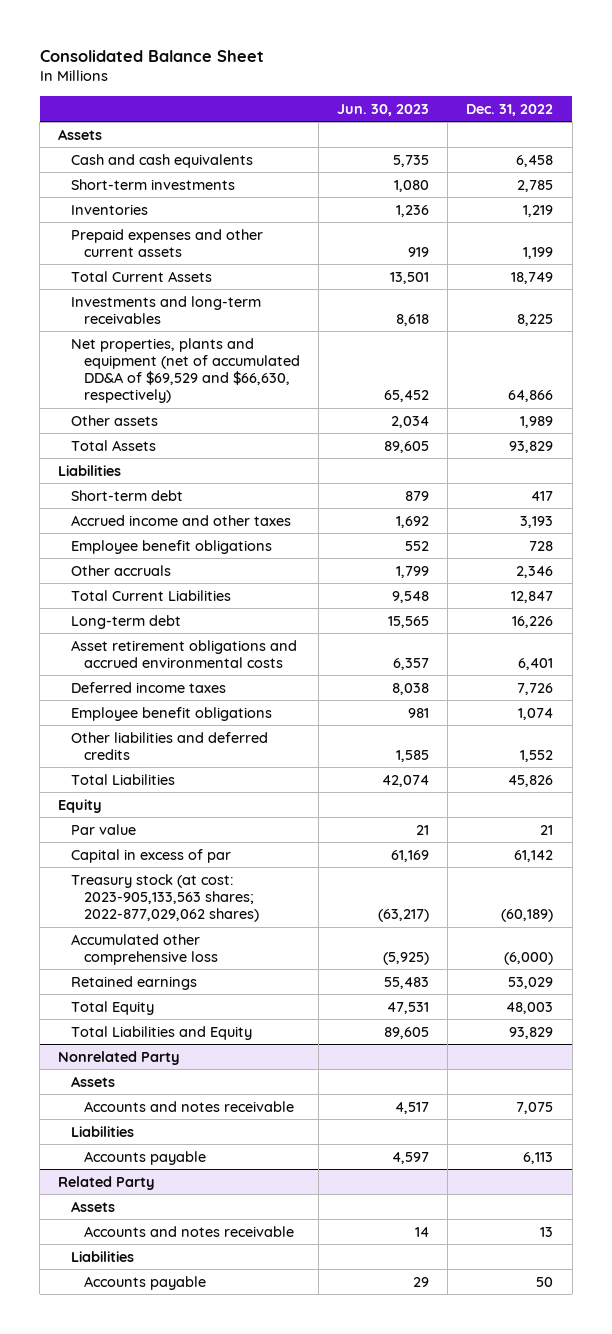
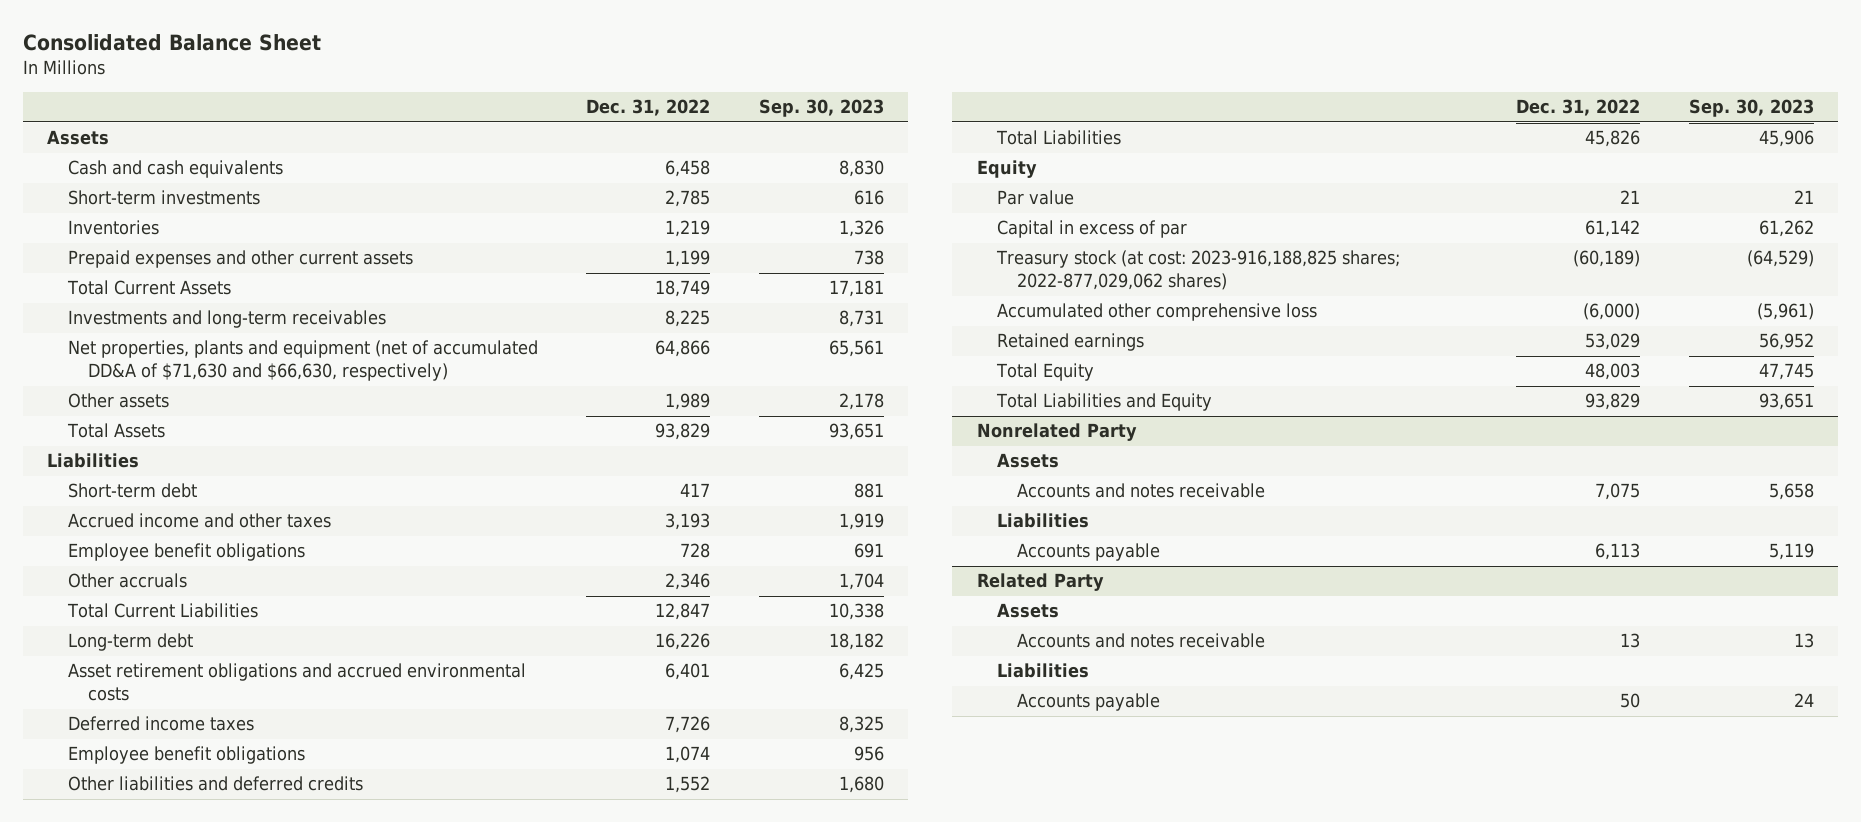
[337,103,430,116] Jun. 30, 2023 -> none
none -> [759,99,885,118] Sep. 30, 2023
[71,337,300,403] Net properties, plants and equipment (net of accumulated DD&A of $69,529 and $66,630, respectively) -> [67,340,538,382] Net properties, plants and equipment (net of accumulated DD&A of $71,630 and $66,630, respectively)
[71,873,259,922] Treasury stock (at cost: 2023-905,133,563 shares; 2022-877,029,062 shares) -> [996,250,1401,291] Treasury stock (at cost: 2023-916,188,825 shares; 2022-877,029,062 shares)

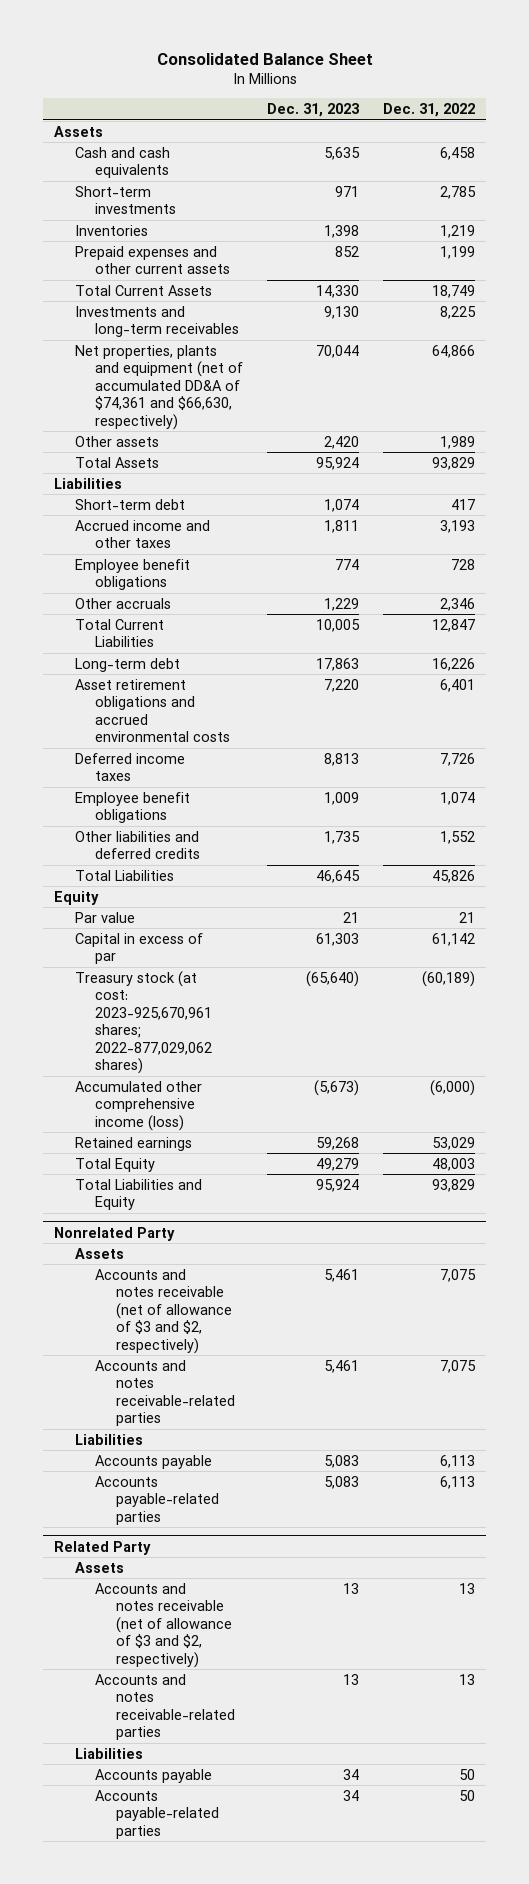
[759,99,885,118] Sep. 30, 2023 -> none
none -> [266,103,359,118] Dec. 31, 2023
[67,340,538,382] Net properties, plants and equipment (net of accumulated DD&A of $71,630 and $66,630, respectively) -> [74,344,244,430] Net properties, plants and equipment (net of accumulated DD&A of $74,361 and $66,630, respectively)
[996,250,1401,291] Treasury stock (at cost: 2023-916,188,825 shares; 2022-877,029,062 shares) -> [74,970,213,1075] Treasury stock (at cost: 2023-925,670,961 shares; 2022-877,029,062 shares)
[997,303,1318,322] Accumulated other comprehensive loss -> [74,1080,202,1131] Accumulated other comprehensive income (loss)
[1017,483,1266,499] Accounts and notes receivable -> [95,1268,232,1354] Accounts and notes receivable (net of allowance of $3 and $2, respectively)
none -> [95,1359,235,1427] Accounts and notes receivable-related parties
none -> [95,1475,219,1525] Accounts payable-related parties
[1017,633,1266,649] Accounts and notes receivable -> [95,1582,232,1668] Accounts and notes receivable (net of allowance of $3 and $2, respectively)
none -> [95,1673,235,1741] Accounts and notes receivable-related parties
none -> [95,1789,219,1839] Accounts payable-related parties

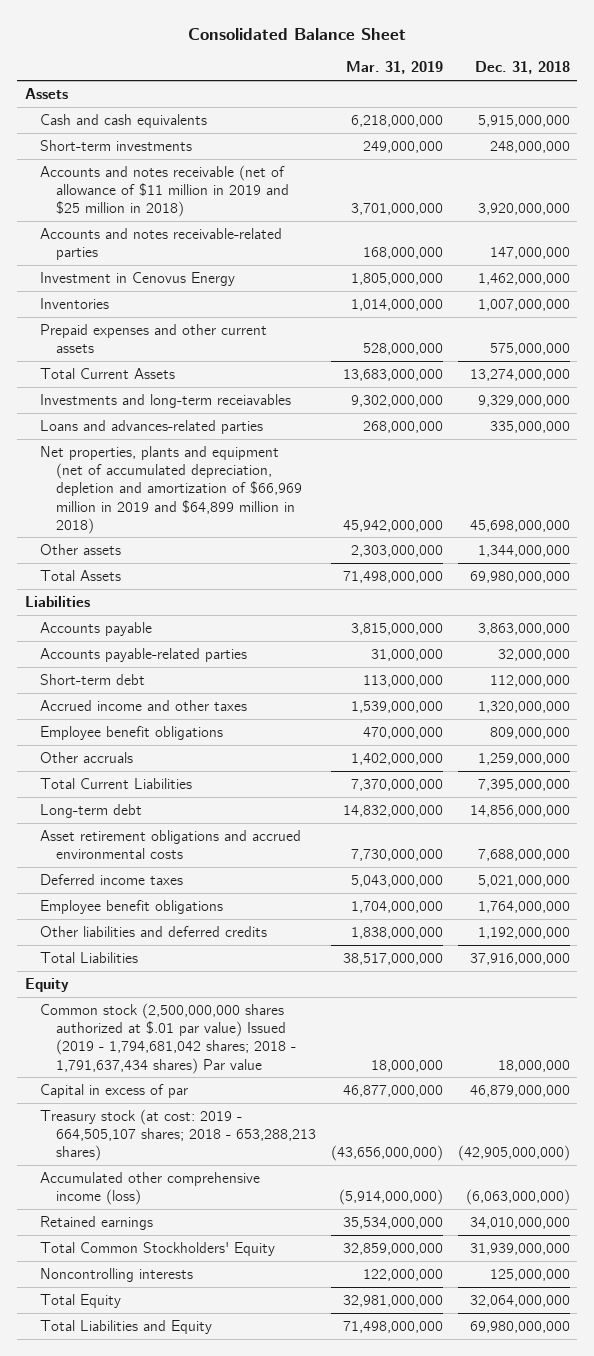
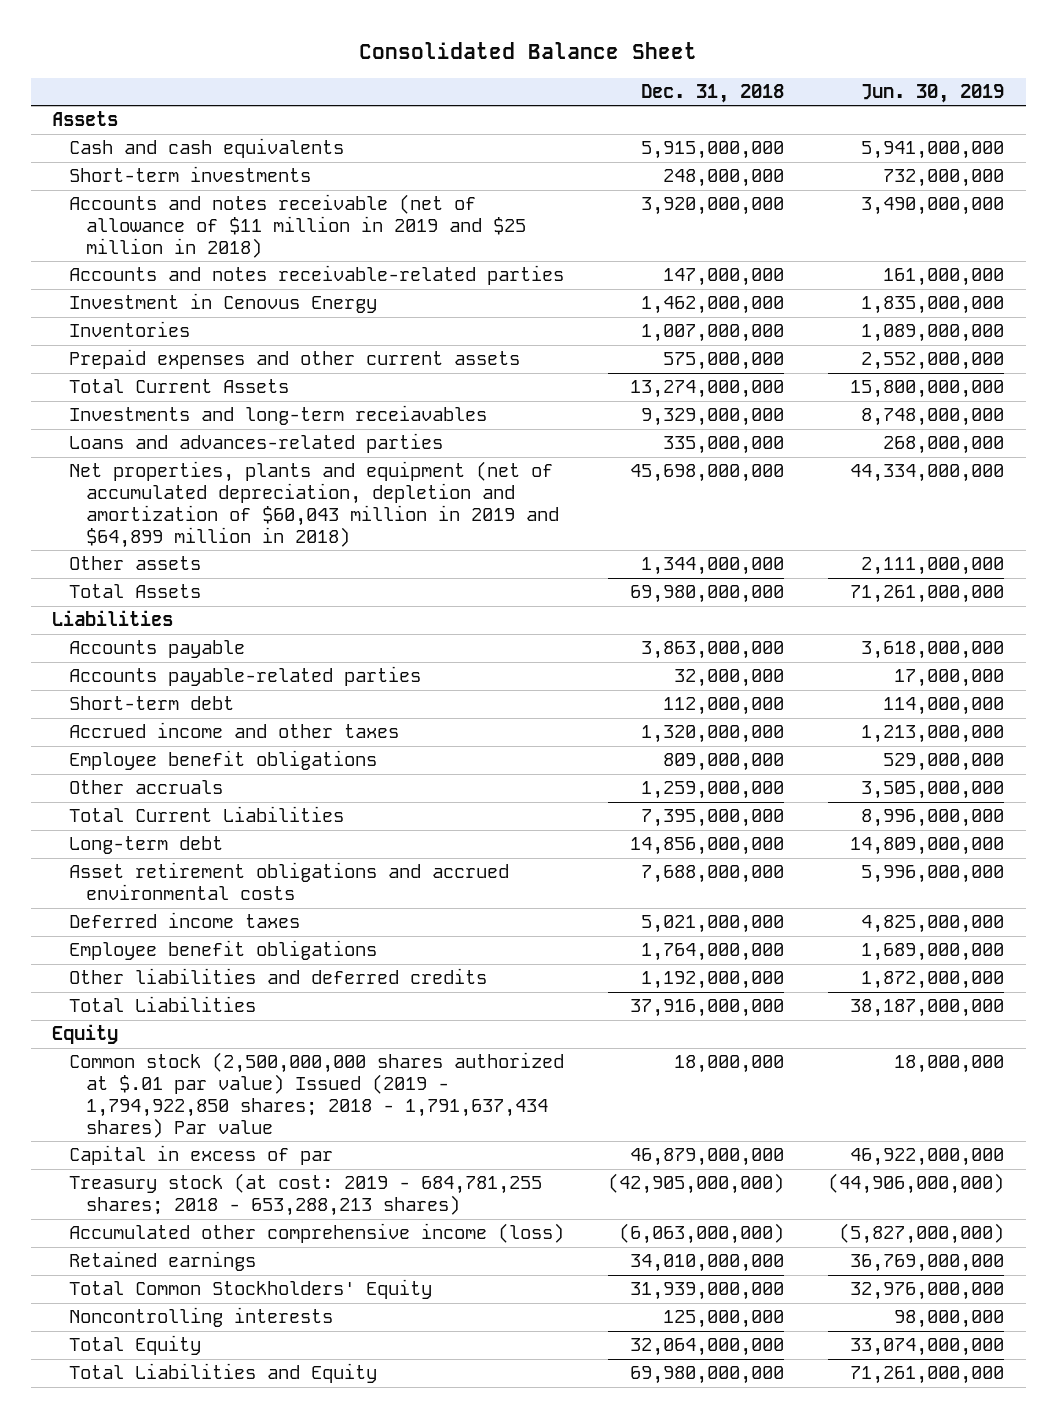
[345,61,443,75] Mar. 31, 2019 -> none
none -> [861,83,1005,103] Jun. 30, 2019
[40,445,303,534] Net properties, plants and equipment (net of accumulated depreciation, depletion and amortization of $66,969 million in 2019 and $64,899 million in 2018) -> [69,461,560,548] Net properties, plants and equipment (net of accumulated depreciation, depletion and amortization of $60,043 million in 2019 and $64,899 million in 2018)
[40,1002,297,1074] Common stock (2,500,000,000 shares authorized at $.01 par value) Issued (2019 - 1,794,681,042 shares; 2018 - 1,791,637,434 shares) Par value -> [69,1052,565,1138] Common stock (2,500,000,000 shares authorized at $.01 par value) Issued (2019 - 1,794,922,850 shares; 2018 - 1,791,637,434 shares) Par value
[40,1108,317,1162] Treasury stock (at cost: 2019 - 664,505,107 shares; 2018 - 653,288,213 shares) -> [69,1173,543,1217] Treasury stock (at cost: 2019 - 684,781,255 shares; 2018 - 653,288,213 shares)

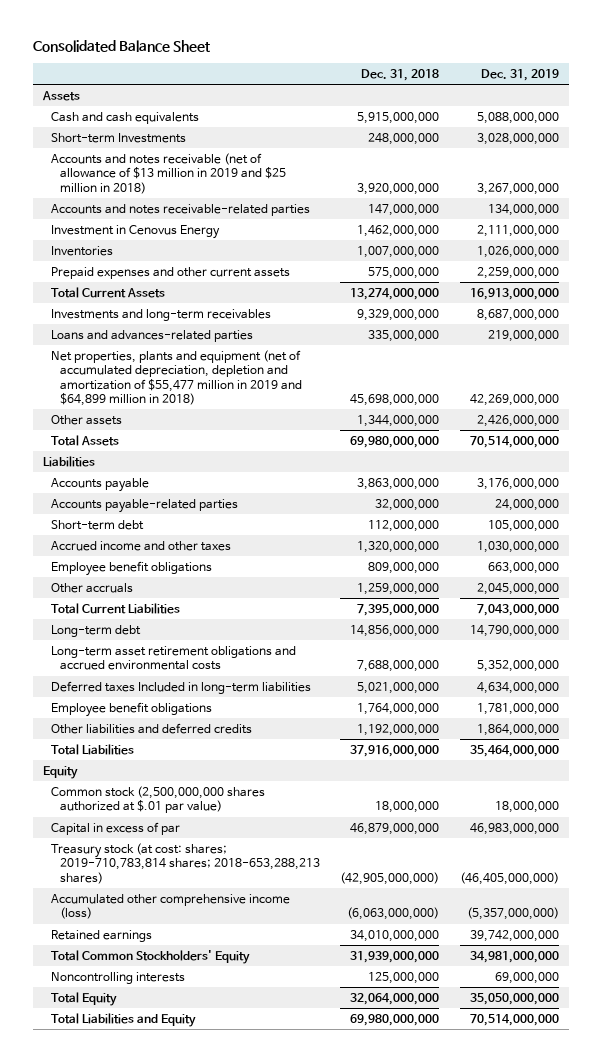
[861,83,1005,103] Jun. 30, 2019 -> none
none -> [481,69,560,82] Dec. 31, 2019
[69,166,312,183] Short-term investments -> [51,132,187,143] Short-term Investments
[69,194,527,258] Accounts and notes receivable (net of allowance of $11 million in 2019 and $25 million in 2018) -> [51,152,286,194] Accounts and notes receivable (net of allowance of $13 million in 2019 and $25 million in 2018)
[69,405,488,426] Investments and long-term receiavables -> [51,308,272,321] Investments and long-term receivables
[69,461,560,548] Net properties, plants and equipment (net of accumulated depreciation, depletion and amortization of $60,043 million in 2019 and $64,899 million in 2018) -> [51,349,302,406] Net properties, plants and equipment (net of accumulated depreciation, depletion and amortization of $55,477 million in 2019 and $64,899 million in 2018)
[69,862,510,901] Asset retirement obligations and accrued environmental costs -> [51,645,297,671] Long-term asset retirement obligations and accrued environmental costs
[69,912,301,929] Deferred income taxes -> [51,680,312,694] Deferred taxes Included in long-term liabilities
[69,1052,565,1138] Common stock (2,500,000,000 shares authorized at $.01 par value) Issued (2019 - 1,794,922,850 shares; 2018 - 1,791,637,434 shares) Par value -> [51,785,266,814] Common stock (2,500,000,000 shares authorized at $.01 par value)
[69,1173,543,1217] Treasury stock (at cost: 2019 - 684,781,255 shares; 2018 - 653,288,213 shares) -> [51,842,320,884] Treasury stock (at cost: shares; 2019-710,783,814 shares; 2018-653,288,213 shares)

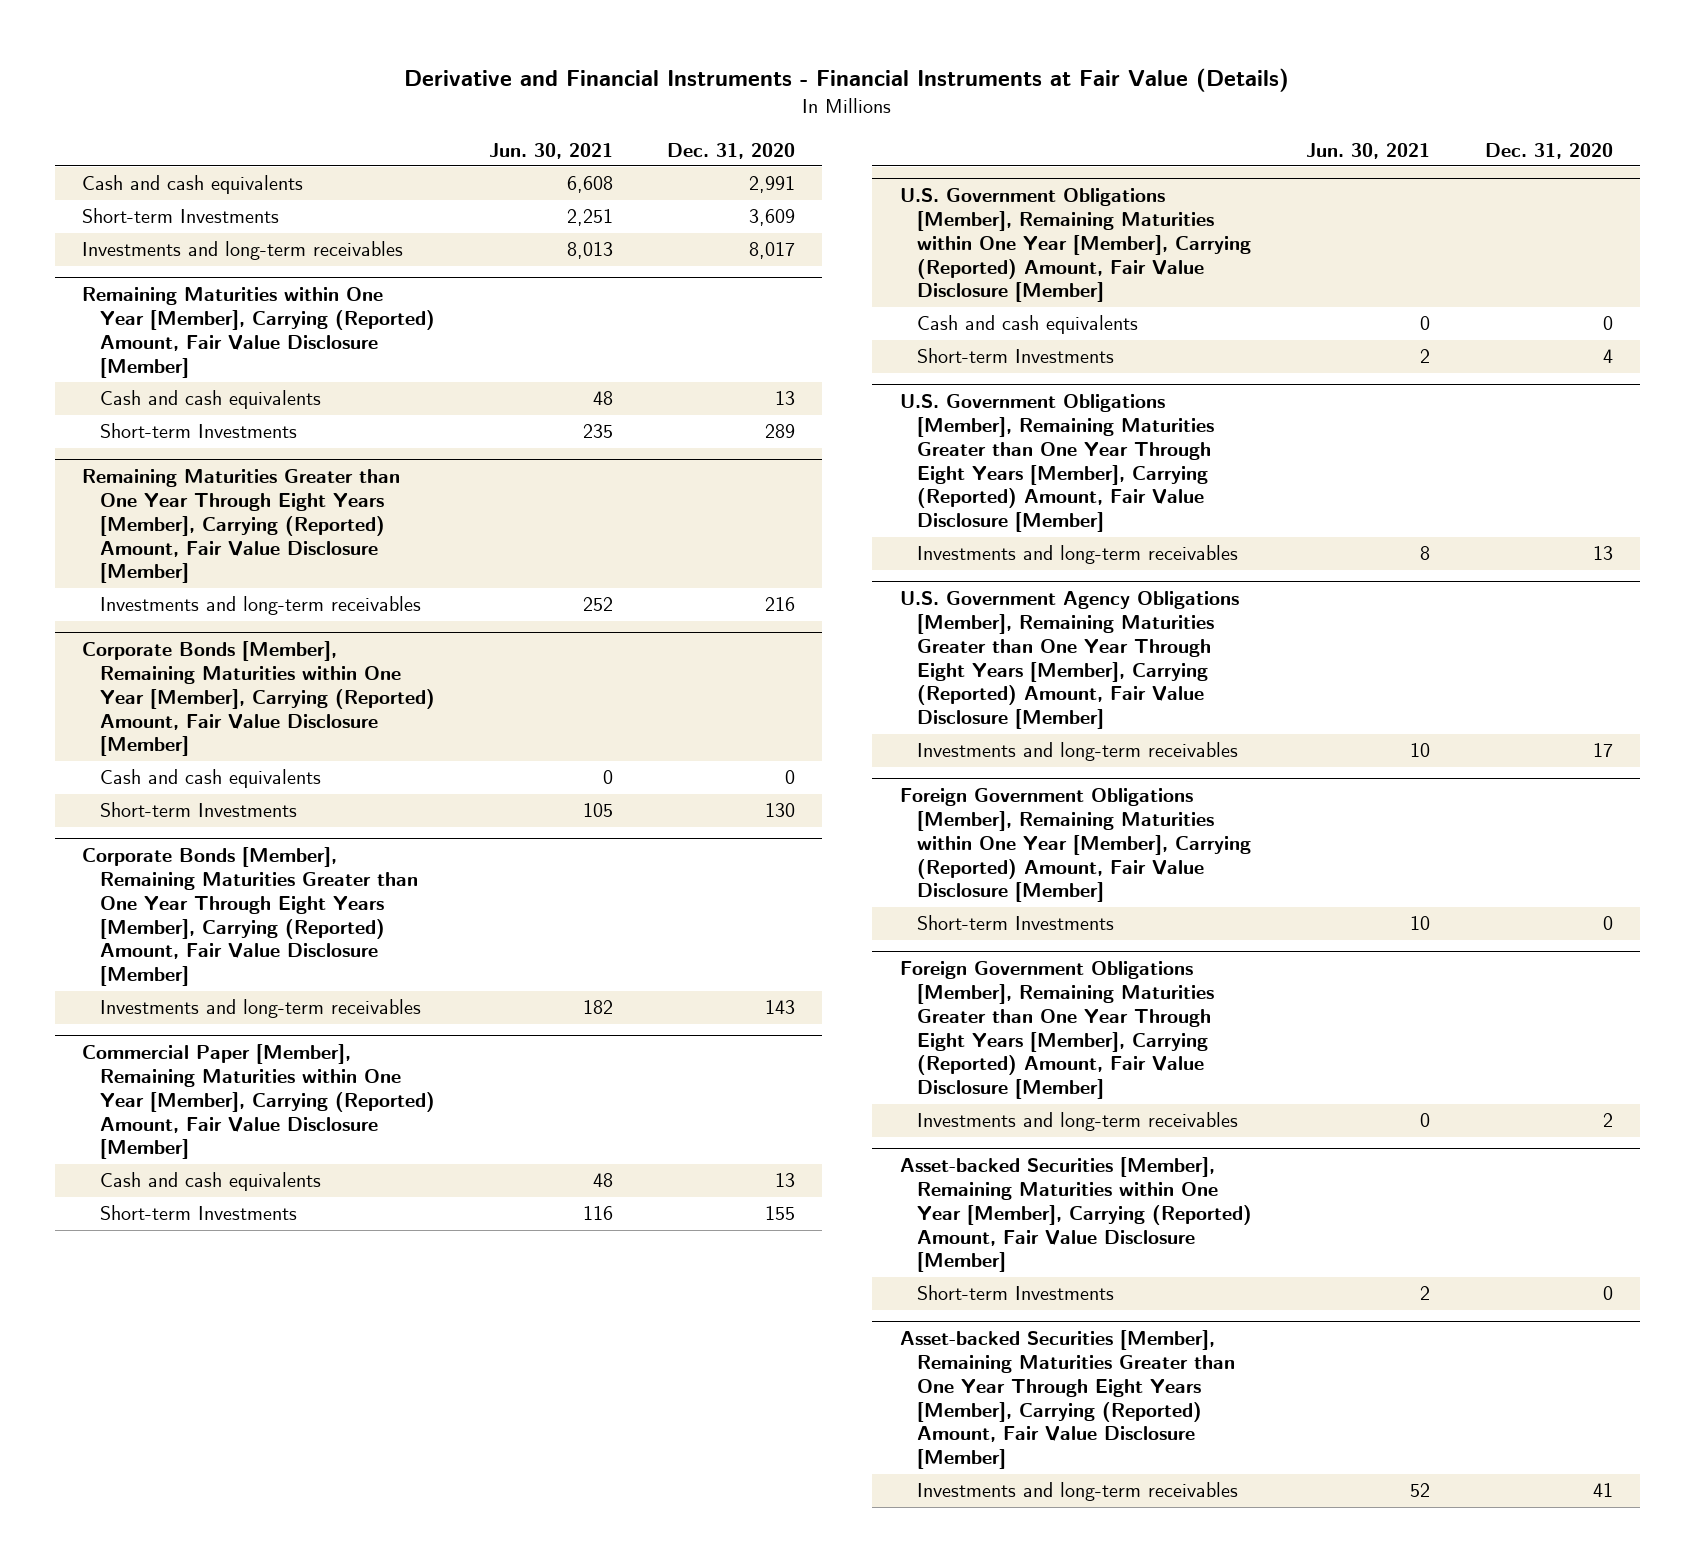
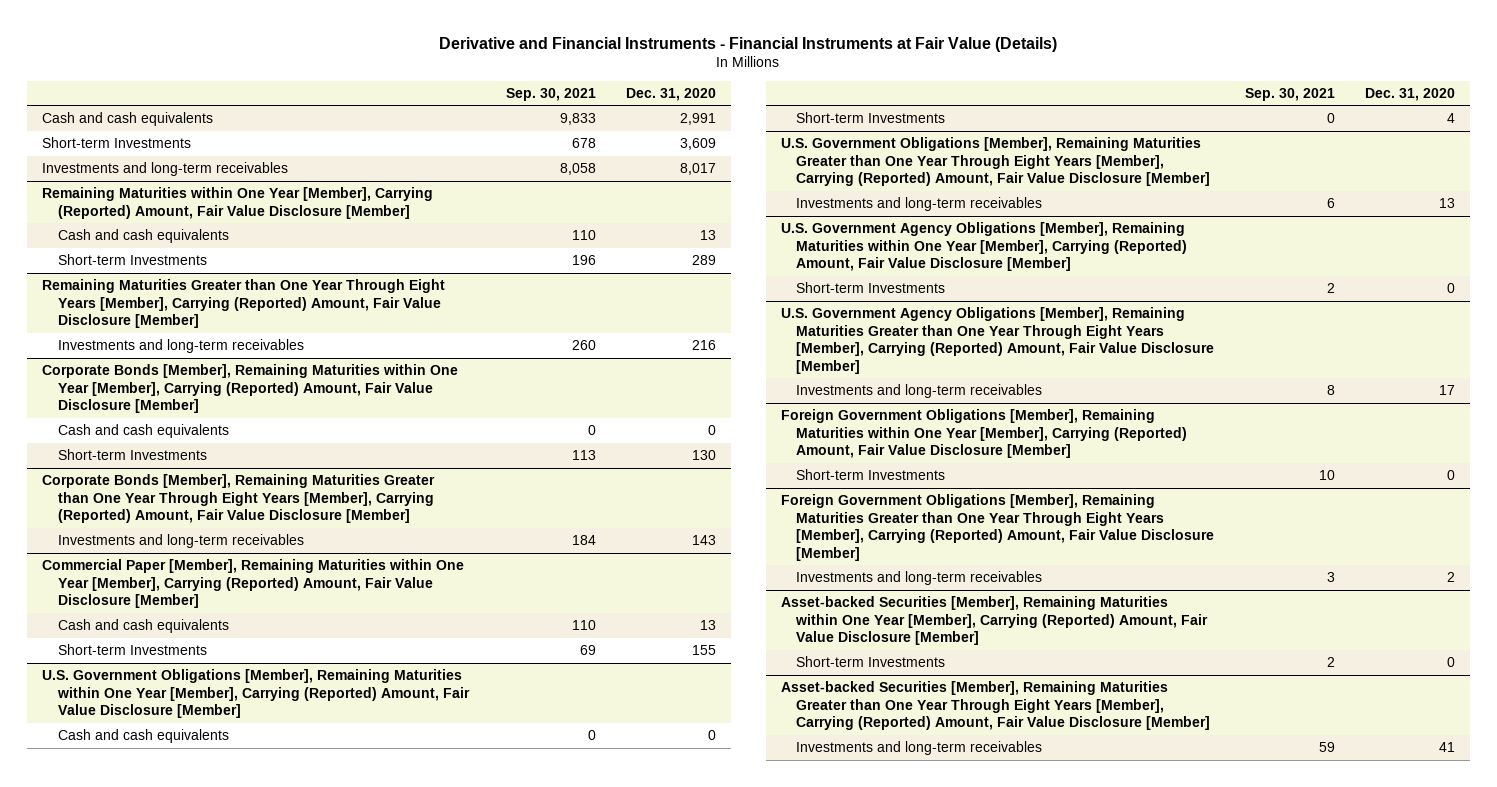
[488,142,613,159] Jun. 30, 2021 -> none
none -> [506,87,597,101] Sep. 30, 2021
none -> [780,222,1188,272] U.S. Government Agency Obligations [Member], Remaining Maturities within One Year [Member], Carrying (Reported) Amount, Fair Value Disclosure [Member]
none -> [796,282,946,294] Short-term Investments

